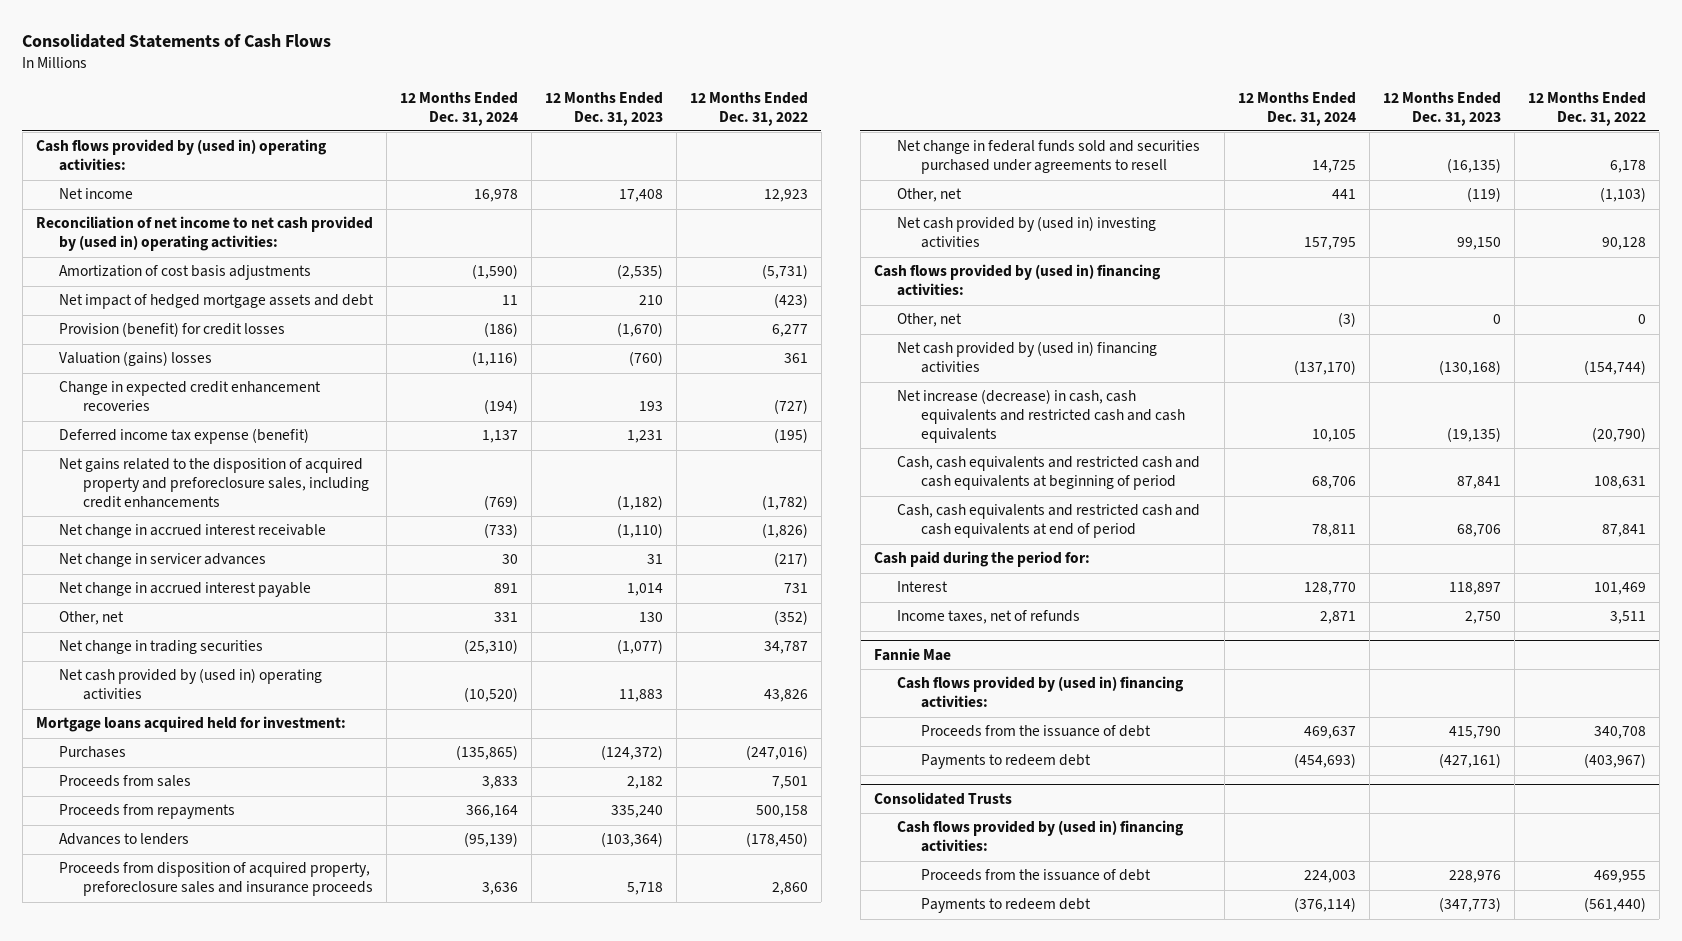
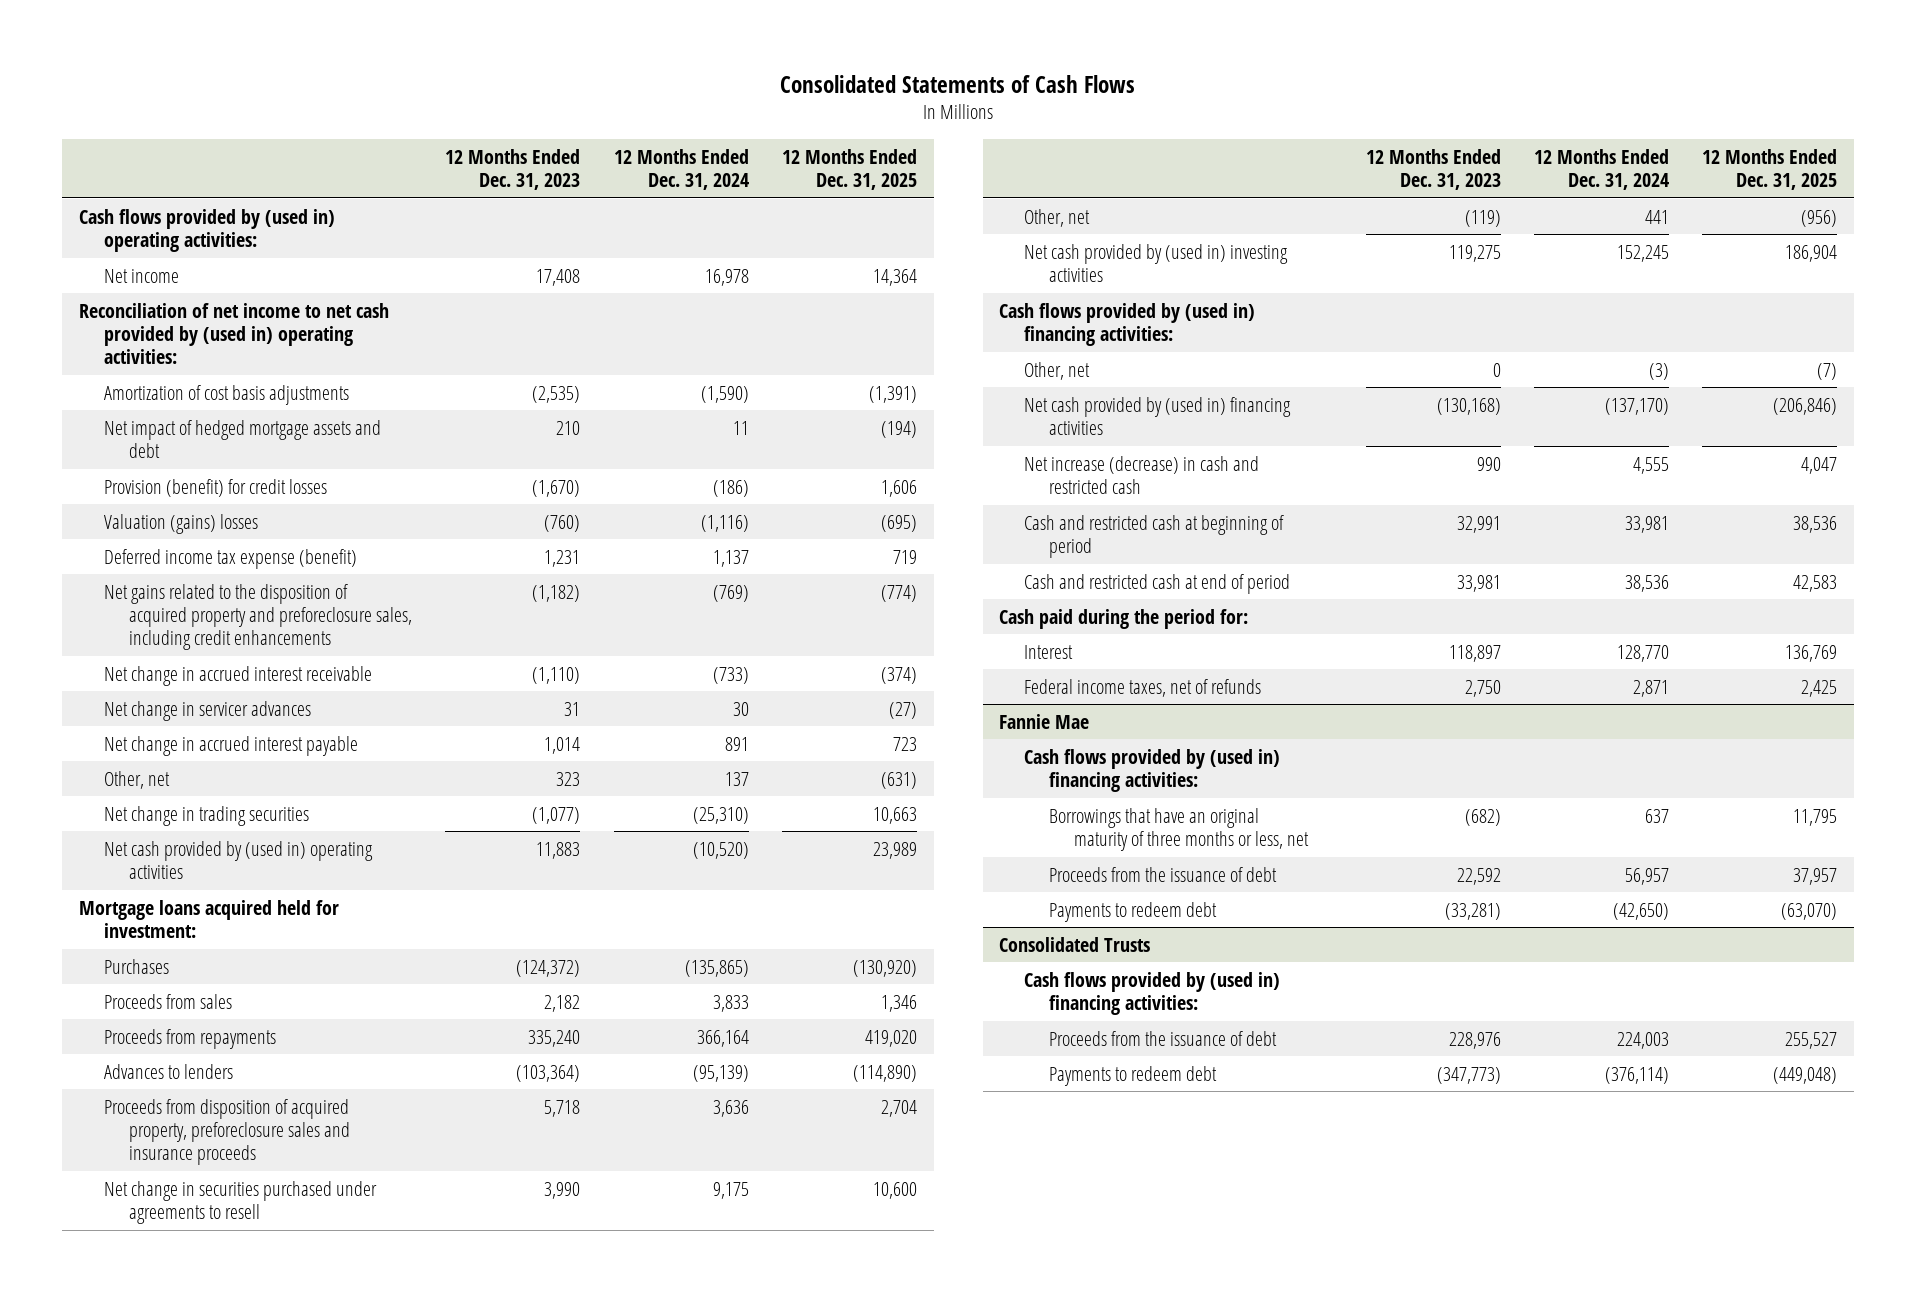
[689,91,808,126] 12 Months Ended Dec. 31, 2022 -> none
none -> [781,148,917,190] 12 Months Ended Dec. 31, 2025
[59,381,322,412] Change in expected credit enhancement recoveries -> none
[494,612,519,623] 331 -> [724,771,749,786] 137
[638,612,663,623] 130 -> [556,771,581,786] 323
[897,140,1201,175] Net change in federal funds sold and securities purchased under agreements to resell -> [104,1180,378,1224] Net change in securities purchased under agreements to resell
[1312,160,1357,174] 14,725 -> [712,1181,749,1199] 9,175
[1447,158,1502,174] (16,135) -> [544,1181,581,1199] 3,990
[1304,237,1357,251] 157,795 -> [1616,244,1669,262] 152,245
[1457,237,1502,251] 99,150 -> [1448,244,1501,262] 119,275
[897,389,1185,444] Net increase (decrease) in cash, cash equivalents and restricted cash and cash equivalents -> [1024,455,1260,494] Net increase (decrease) in cash and restricted cash
[1312,429,1357,443] 10,105 -> [1632,456,1669,474] 4,555
[1447,427,1502,443] (19,135) -> [1476,456,1501,471] 990
[897,456,1201,491] Cash, cash equivalents and restricted cash and cash equivalents at beginning of period -> [1024,514,1285,558] Cash and restricted cash at beginning of period
[1312,476,1357,490] 68,706 -> [1624,515,1669,533] 33,981
[1457,476,1502,490] 87,841 -> [1456,515,1501,533] 32,991
[897,504,1201,539] Cash, cash equivalents and restricted cash and cash equivalents at end of period -> [1024,573,1291,594] Cash and restricted cash at end of period
[1312,524,1357,538] 78,811 -> [1624,574,1669,592] 38,536
[1457,524,1502,538] 68,706 -> [1456,574,1501,592] 33,981
[897,610,1081,625] Income taxes, net of refunds -> [1024,678,1262,697] Federal income taxes, net of refunds
none -> [1049,807,1310,851] Borrowings that have an original maturity of three months or less, net
[1304,726,1357,740] 469,637 -> [1624,867,1669,885] 56,957
[1449,726,1502,740] 415,790 -> [1456,867,1501,885] 22,592
[1294,753,1357,769] (454,693) -> [1612,902,1669,920] (42,650)
[1439,753,1502,769] (427,161) -> [1444,902,1501,920] (33,281)

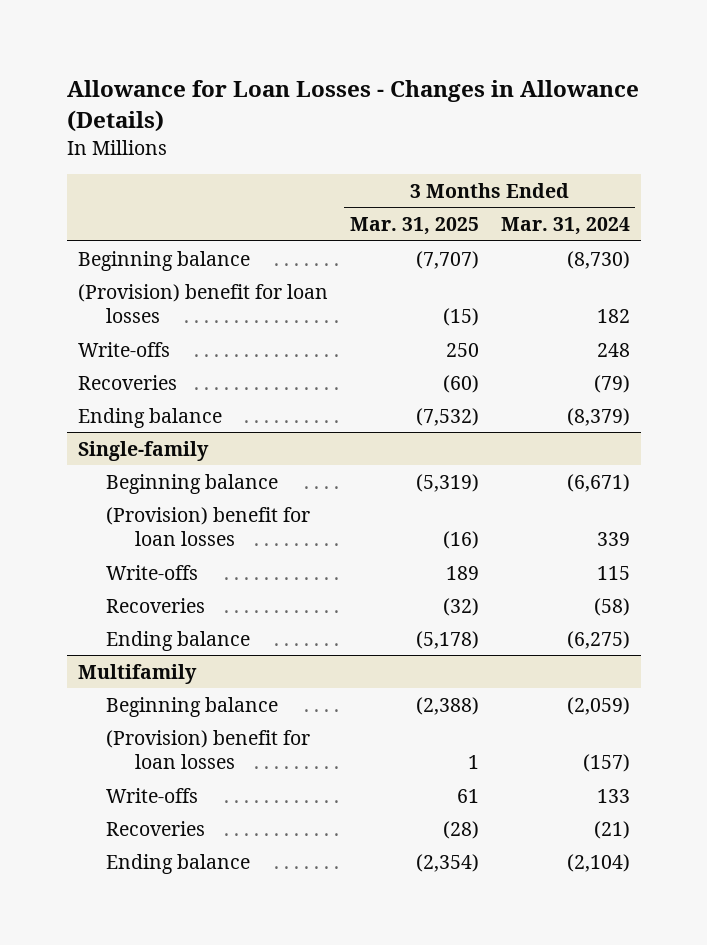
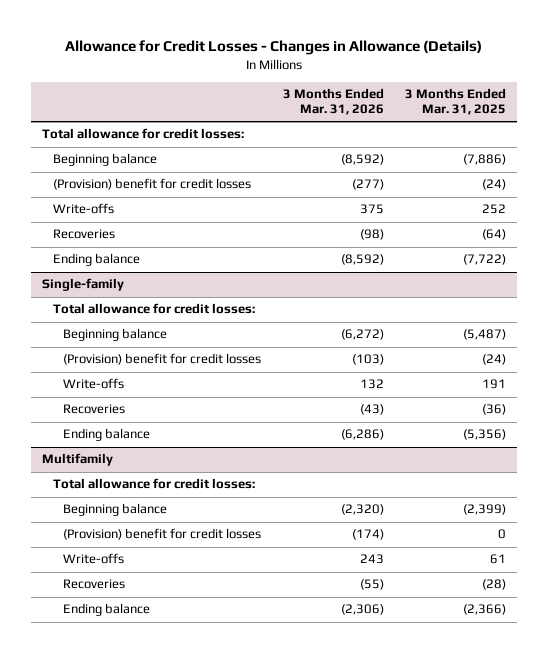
[66,80,639,132] Allowance for Loan Losses - Changes in Allowance (Details) -> [65,40,483,56] Allowance for Credit Losses - Changes in Allowance (Details)
[500,217,630,236] Mar. 31, 2024 -> none
none -> [282,88,384,116] 3 Months Ended Mar. 31, 2026
none -> [42,128,245,140] Total allowance for credit losses:
[415,250,479,269] (7,707) -> [463,154,507,166] (7,886)
[77,283,328,324] (Provision) benefit for loan losses -> [52,178,251,191] (Provision) benefit for credit losses
[442,308,479,327] (15) -> [482,179,507,191] (24)
[445,342,479,357] 250 -> [482,204,507,215] 252
[442,374,479,393] (60) -> [482,229,507,241] (64)
[415,407,479,426] (7,532) -> [463,254,507,266] (7,722)
none -> [52,303,255,315] Total allowance for credit losses:
[415,473,479,492] (5,319) -> [463,329,507,341] (5,487)
[106,506,311,547] (Provision) benefit for loan losses -> [62,353,261,366] (Provision) benefit for credit losses
[442,531,479,550] (16) -> [482,354,507,366] (24)
[445,565,479,580] 189 -> [482,379,507,390] 191
[442,597,479,616] (32) -> [482,404,507,416] (36)
[415,630,479,649] (5,178) -> [463,429,507,441] (5,356)
none -> [52,478,255,490] Total allowance for credit losses:
[415,696,479,715] (2,388) -> [463,504,507,516] (2,399)
[106,729,311,770] (Provision) benefit for loan losses -> [62,528,261,541] (Provision) benefit for credit losses
[467,755,479,770] 1 -> [498,529,507,540] 0
[415,853,479,872] (2,354) -> [463,604,507,616] (2,366)

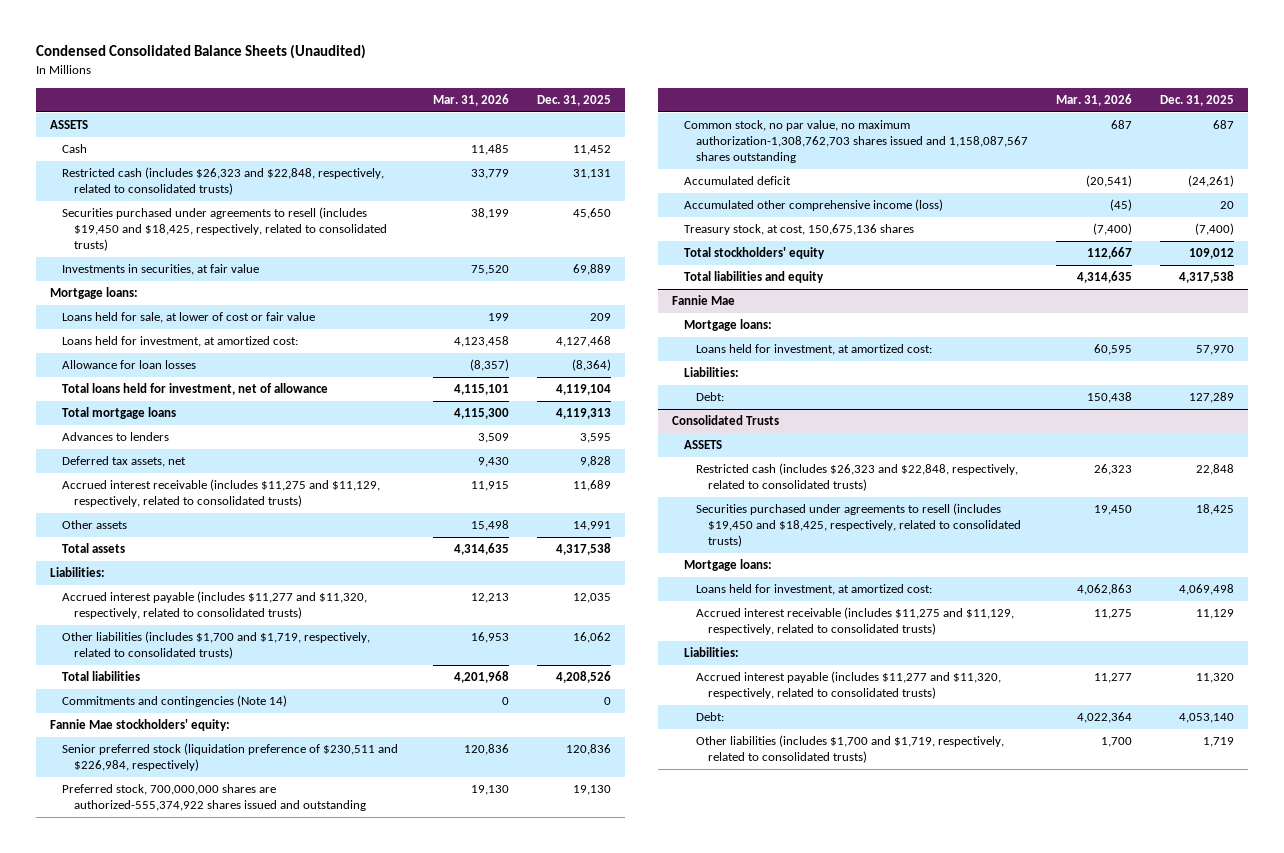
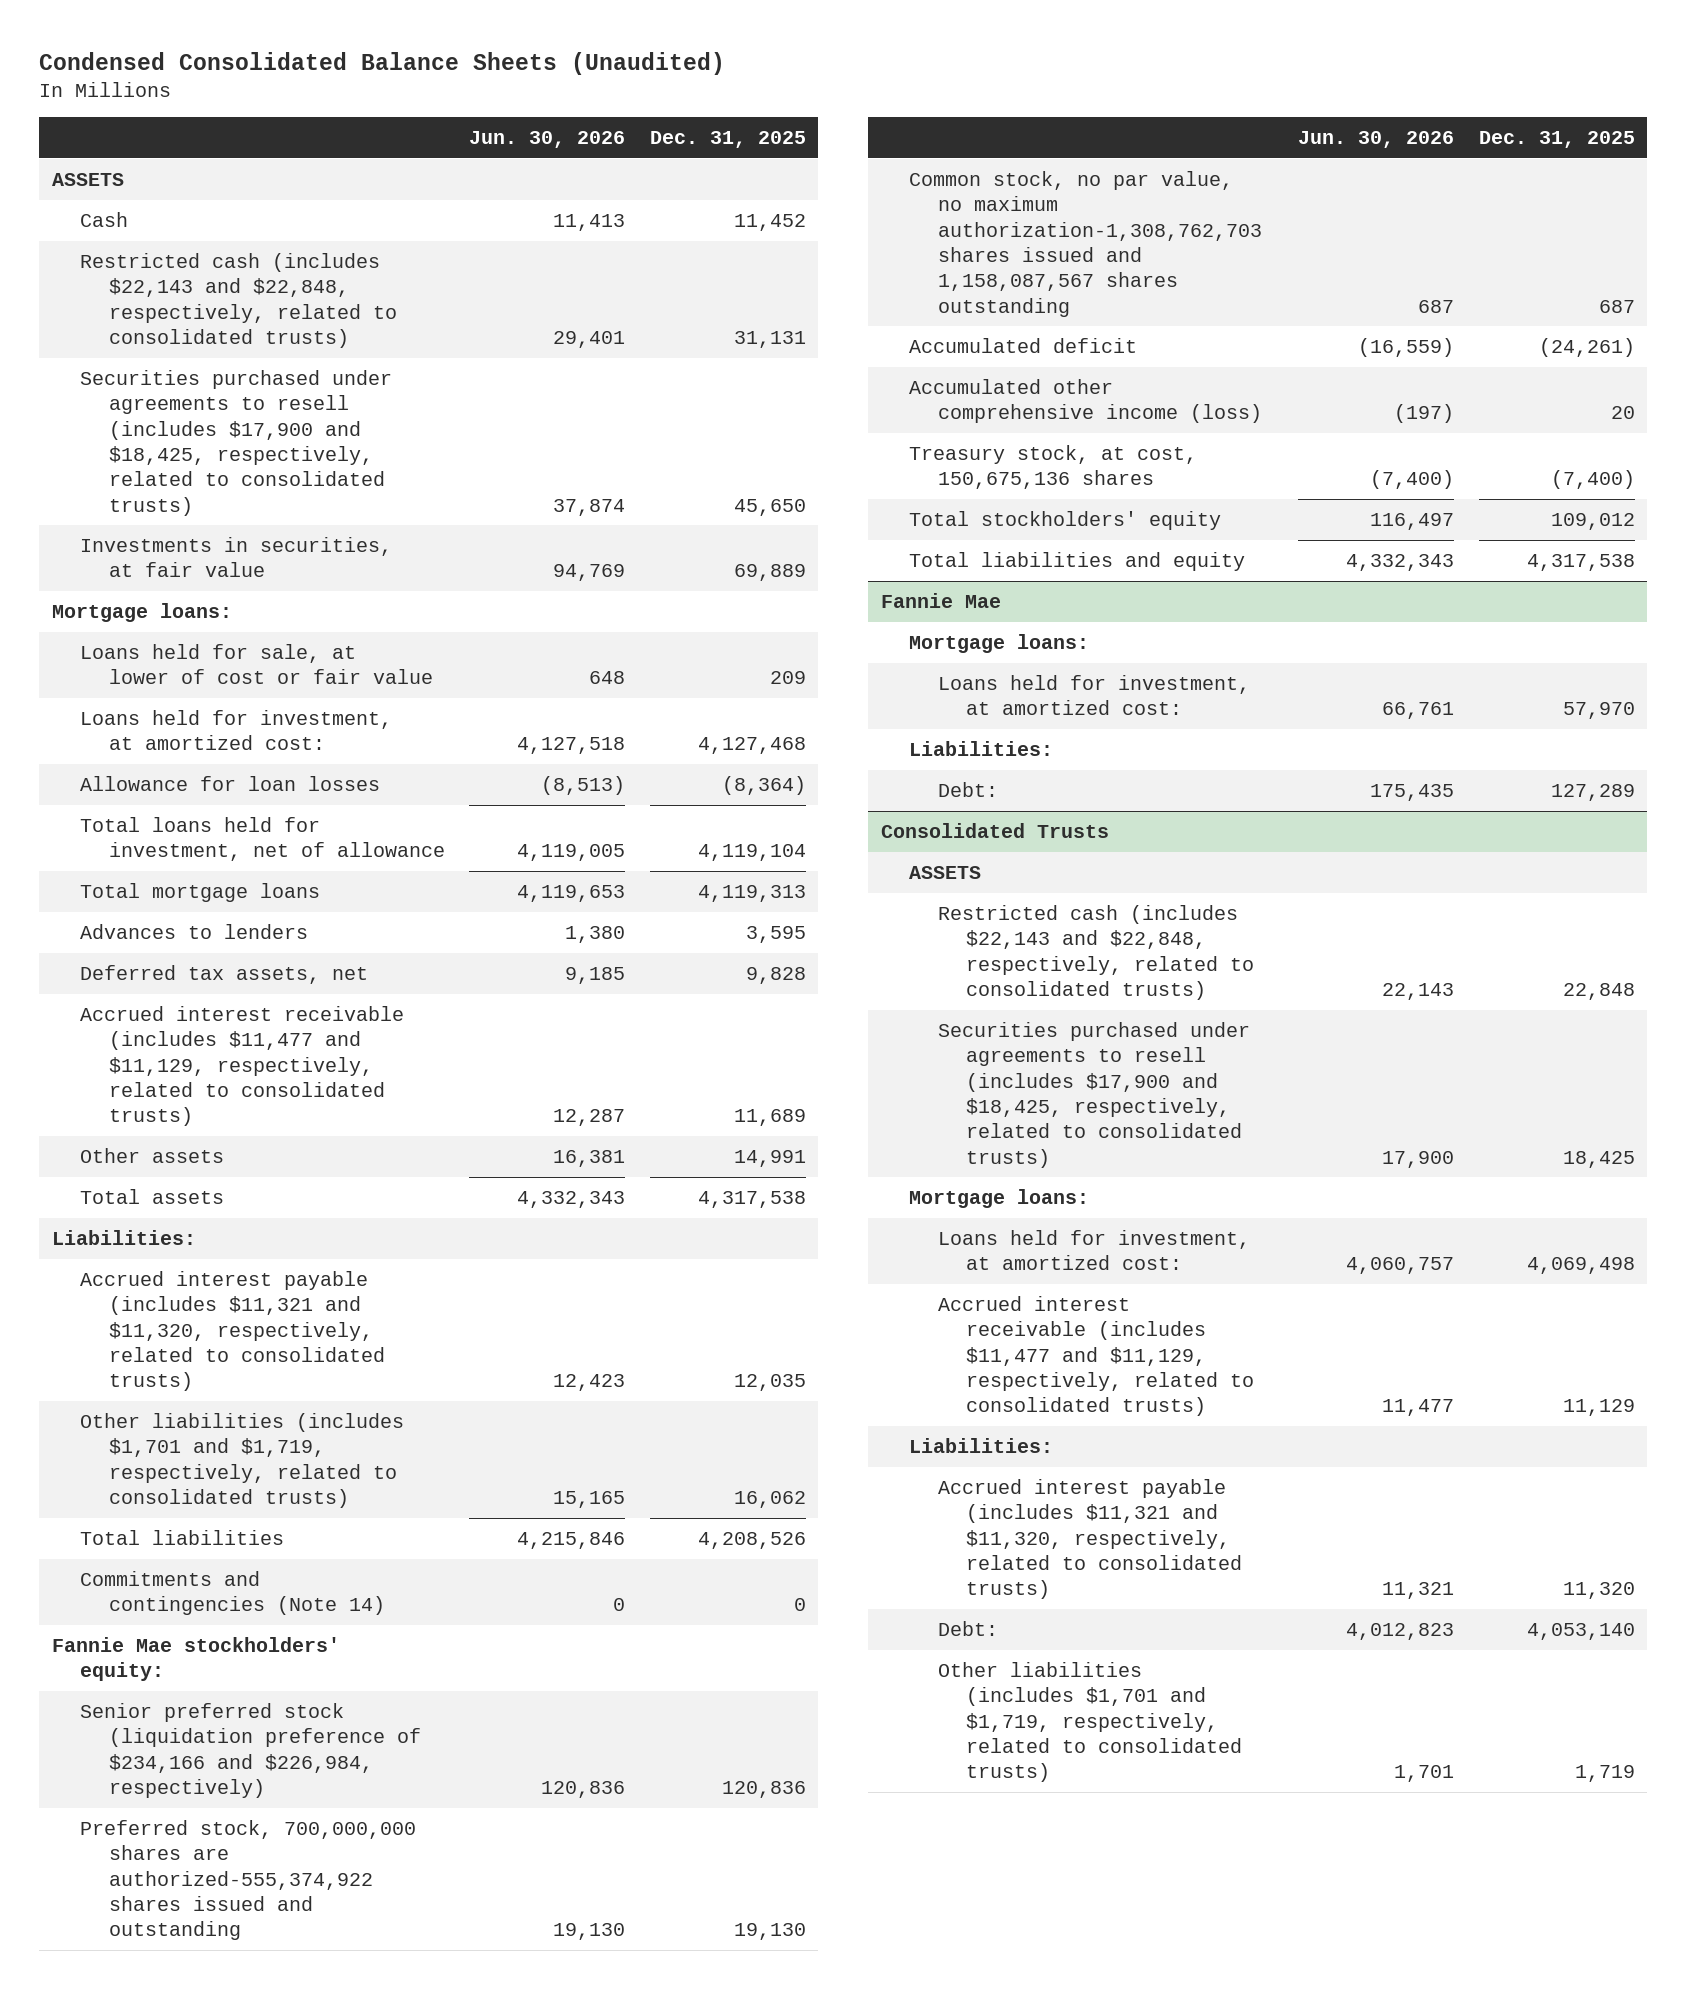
[433,93,510,106] Mar. 31, 2026 -> none
none -> [469,131,626,149] Jun. 30, 2026
[61,167,384,196] Restricted cash (includes $26,323 and $22,848, respectively, related to consolidated trusts) -> [80,252,397,348] Restricted cash (includes $22,143 and $22,848, respectively, related to consolidated trusts)
[61,207,387,252] Securities purchased under agreements to resell (includes $19,450 and $18,425, respectively, related to consolidated trusts) -> [80,369,393,516] Securities purchased under agreements to resell (includes $17,900 and $18,425, respectively, related to consolidated trusts)
[61,479,380,508] Accrued interest receivable (includes $11,275 and $11,129, respectively, related to consolidated trusts) -> [80,1005,405,1127] Accrued interest receivable (includes $11,477 and $11,129, respectively, related to consolidated trusts)
[61,591,367,620] Accrued interest payable (includes $11,277 and $11,320, respectively, related to consolidated trusts) -> [80,1270,385,1392] Accrued interest payable (includes $11,321 and $11,320, respectively, related to consolidated trusts)
[61,631,370,660] Other liabilities (includes $1,700 and $1,719, respectively, related to consolidated trusts) -> [80,1412,405,1508] Other liabilities (includes $1,701 and $1,719, respectively, related to consolidated trusts)
[61,743,398,772] Senior preferred stock (liquidation preference of $230,511 and $226,984, respectively) -> [80,1702,421,1798] Senior preferred stock (liquidation preference of $234,166 and $226,984, respectively)
[696,463,1019,492] Restricted cash (includes $26,323 and $22,848, respectively, related to consolidated trusts) -> [937,904,1255,1000] Restricted cash (includes $22,143 and $22,848, respectively, related to consolidated trusts)
[696,503,1021,548] Securities purchased under agreements to resell (includes $19,450 and $18,425, respectively, related to consolidated trusts) -> [937,1021,1250,1168] Securities purchased under agreements to resell (includes $17,900 and $18,425, respectively, related to consolidated trusts)
[696,607,1015,636] Accrued interest receivable (includes $11,275 and $11,129, respectively, related to consolidated trusts) -> [937,1295,1255,1417] Accrued interest receivable (includes $11,477 and $11,129, respectively, related to consolidated trusts)
[696,671,1002,700] Accrued interest payable (includes $11,277 and $11,320, respectively, related to consolidated trusts) -> [937,1478,1243,1600] Accrued interest payable (includes $11,321 and $11,320, respectively, related to consolidated trusts)
[696,735,1005,764] Other liabilities (includes $1,700 and $1,719, respectively, related to consolidated trusts) -> [937,1661,1243,1783] Other liabilities (includes $1,701 and $1,719, respectively, related to consolidated trusts)

